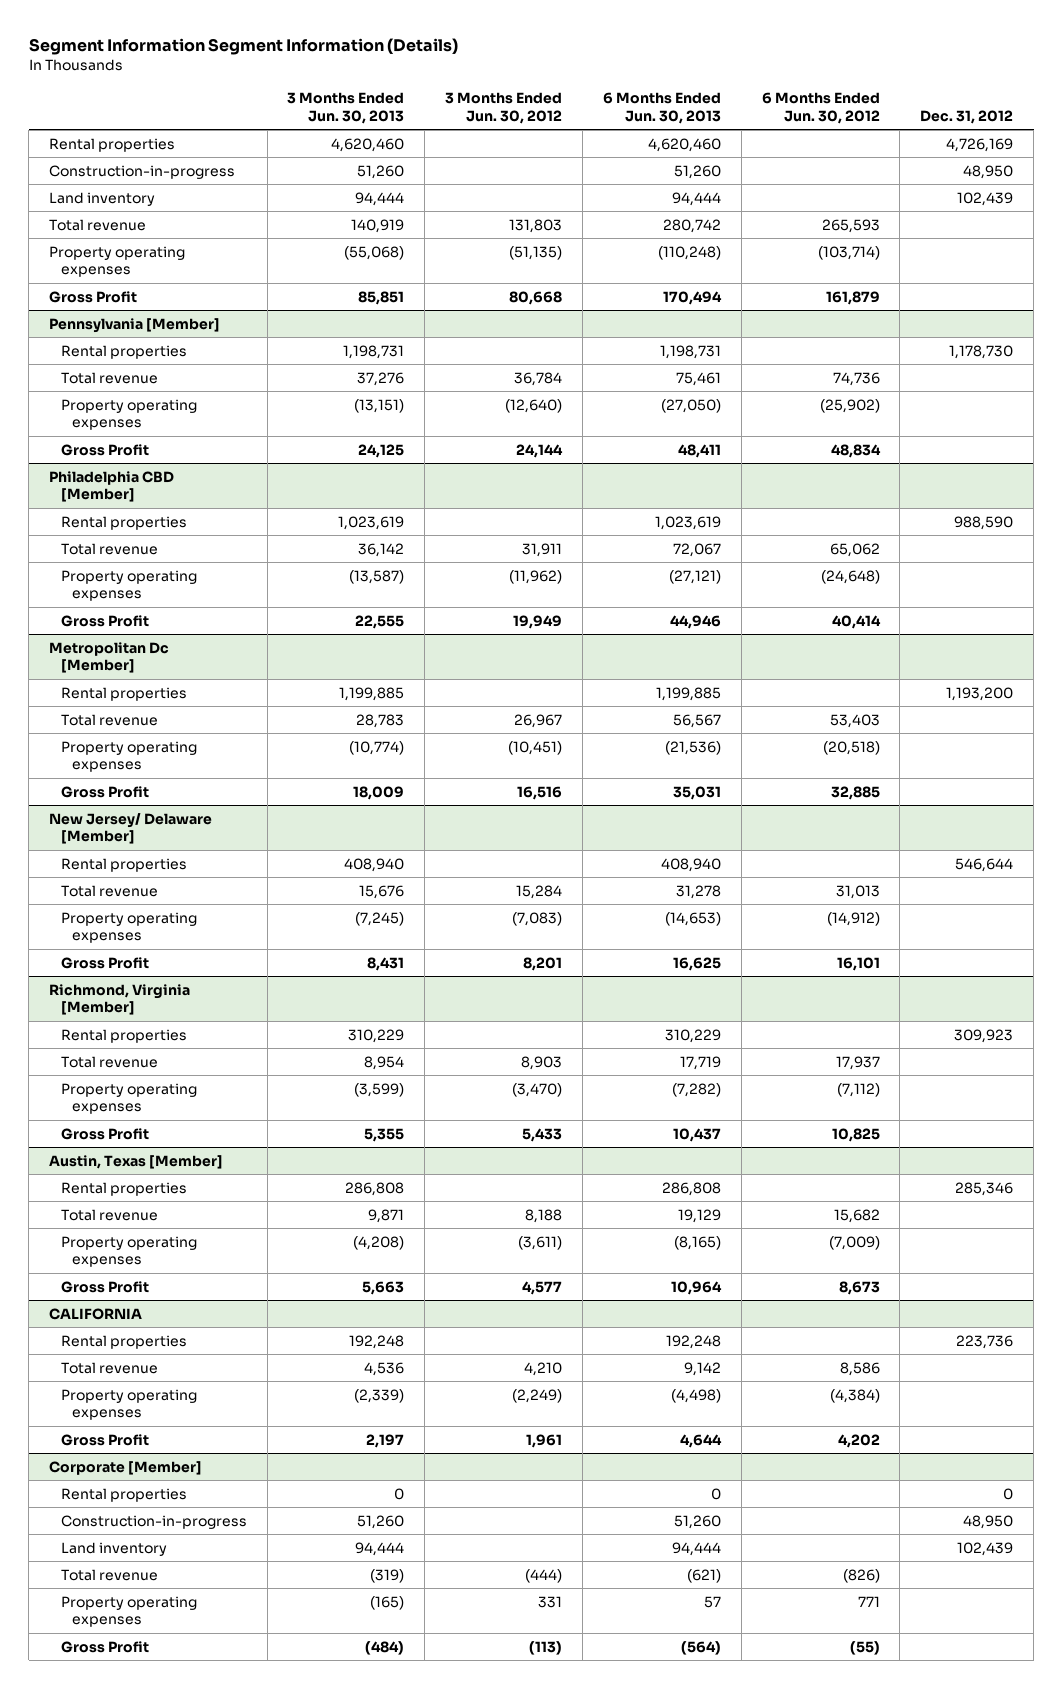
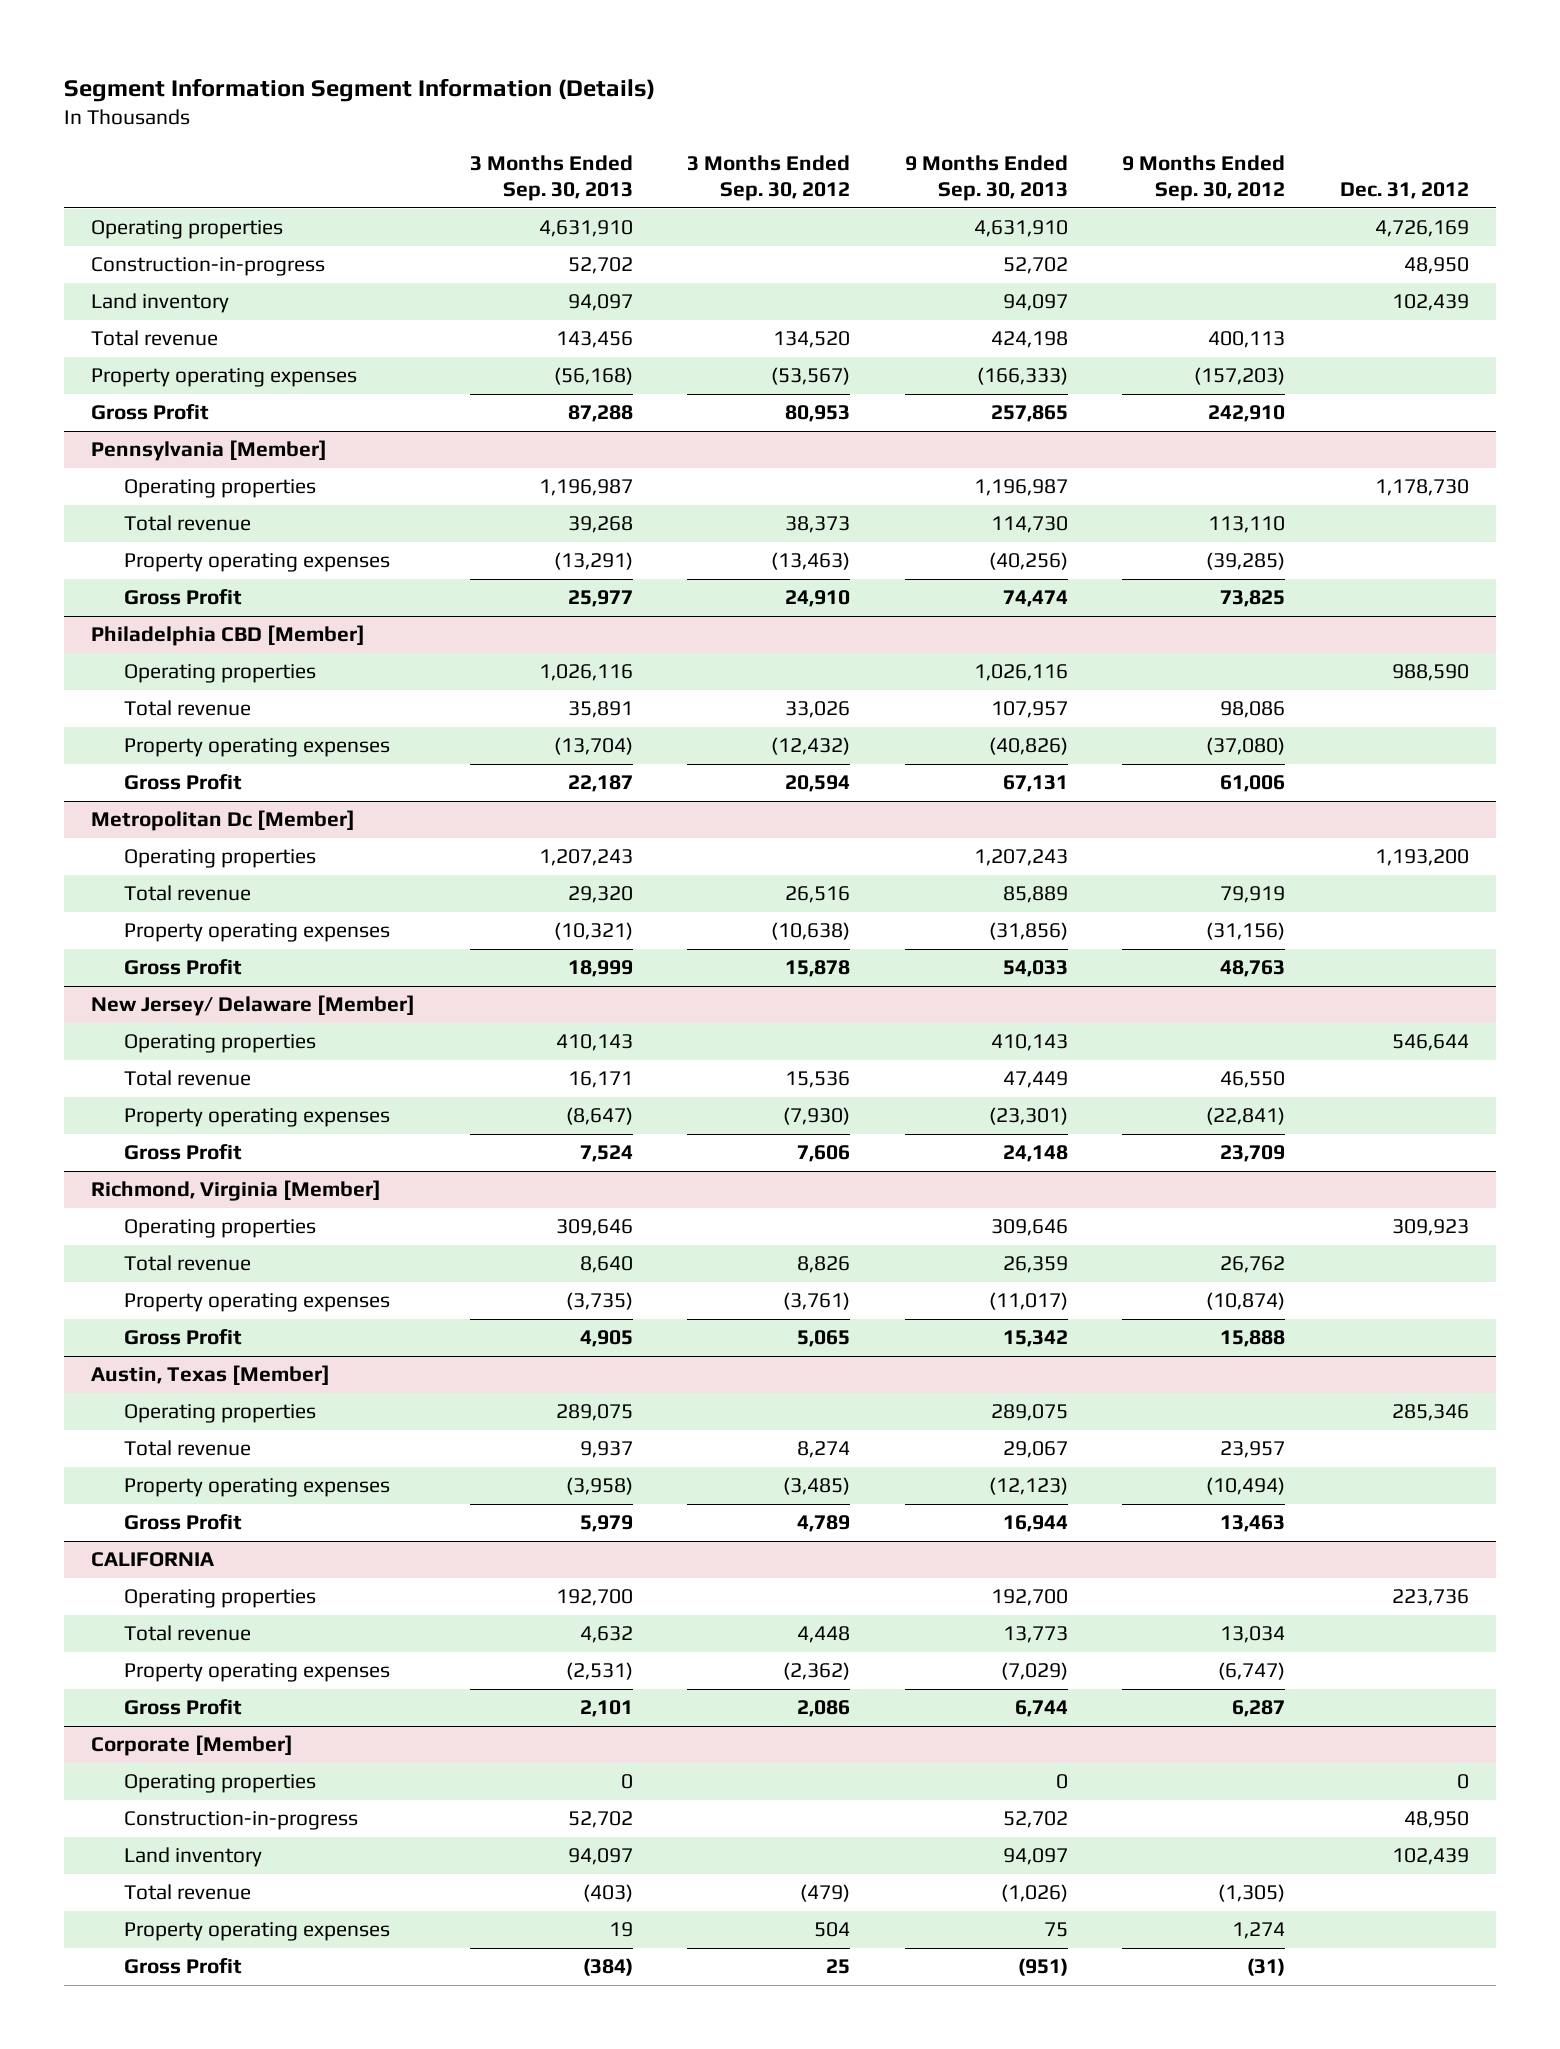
[287,91,405,124] 3 Months Ended Jun. 30, 2013 -> none
[445,91,563,124] 3 Months Ended Jun. 30, 2012 -> none
[602,91,721,124] 6 Months Ended Jun. 30, 2013 -> none
[761,91,880,124] 6 Months Ended Jun. 30, 2012 -> none
none -> [469,155,633,202] 3 Months Ended Sep. 30, 2013
none -> [687,155,851,202] 3 Months Ended Sep. 30, 2012
none -> [904,155,1068,202] 9 Months Ended Sep. 30, 2013
none -> [1122,155,1286,202] 9 Months Ended Sep. 30, 2012
[49,137,176,152] Rental properties -> [91,220,284,240] Operating properties
[60,344,187,359] Rental properties -> [123,479,316,499] Operating properties
[60,515,187,530] Rental properties -> [123,664,316,684] Operating properties
[60,686,187,701] Rental properties -> [123,849,316,869] Operating properties
[60,857,187,872] Rental properties -> [123,1034,316,1054] Operating properties
[60,1028,187,1043] Rental properties -> [123,1219,316,1239] Operating properties
[60,1181,187,1196] Rental properties -> [123,1404,316,1424] Operating properties
[60,1334,187,1349] Rental properties -> [123,1589,316,1609] Operating properties
[60,1487,187,1502] Rental properties -> [123,1774,316,1794] Operating properties

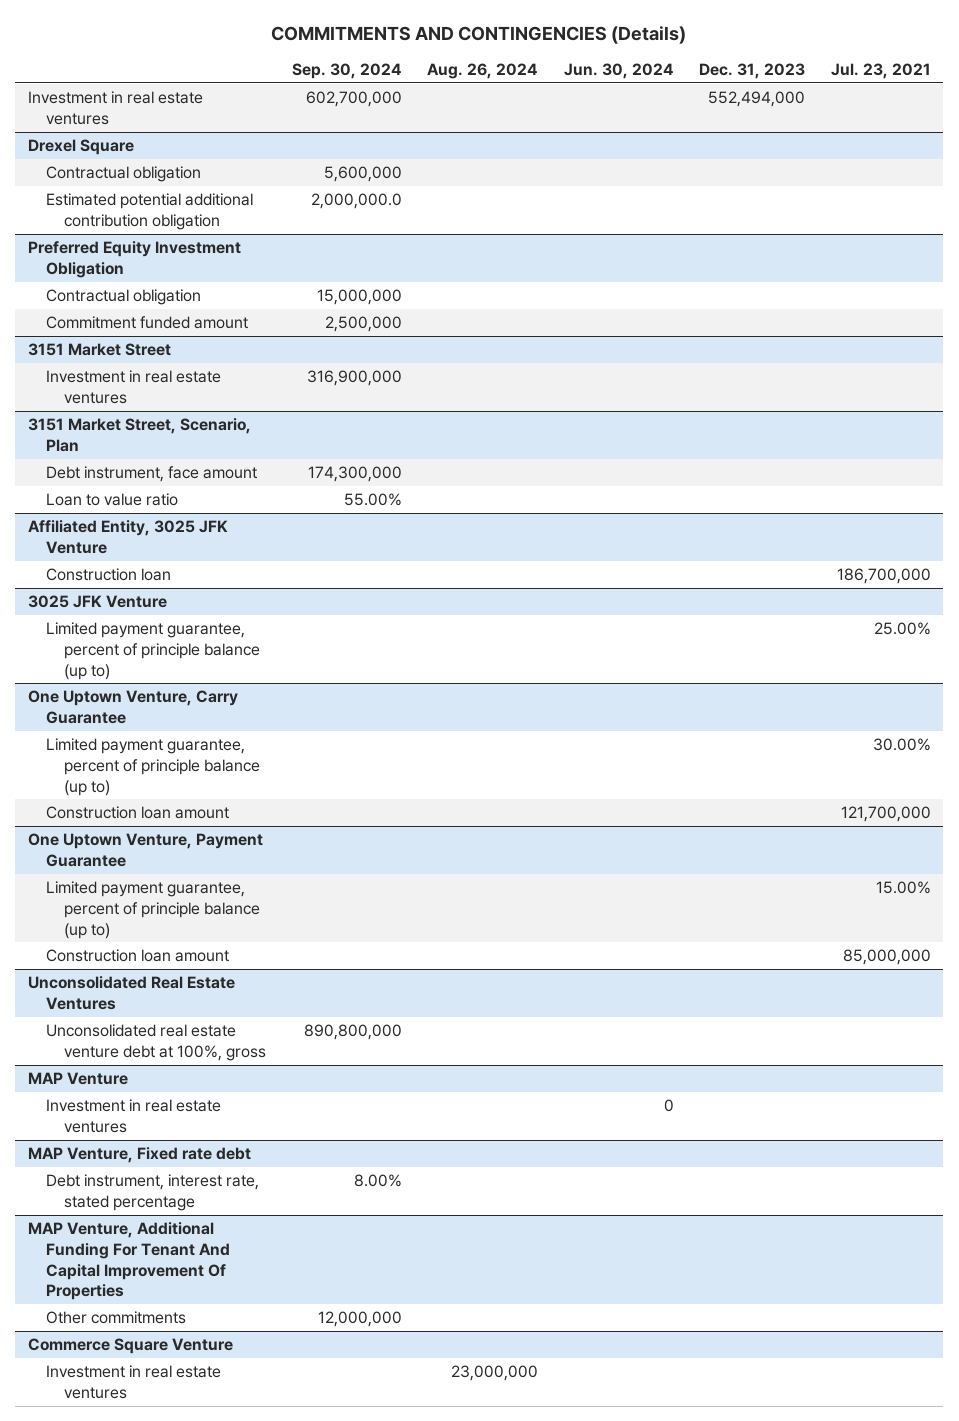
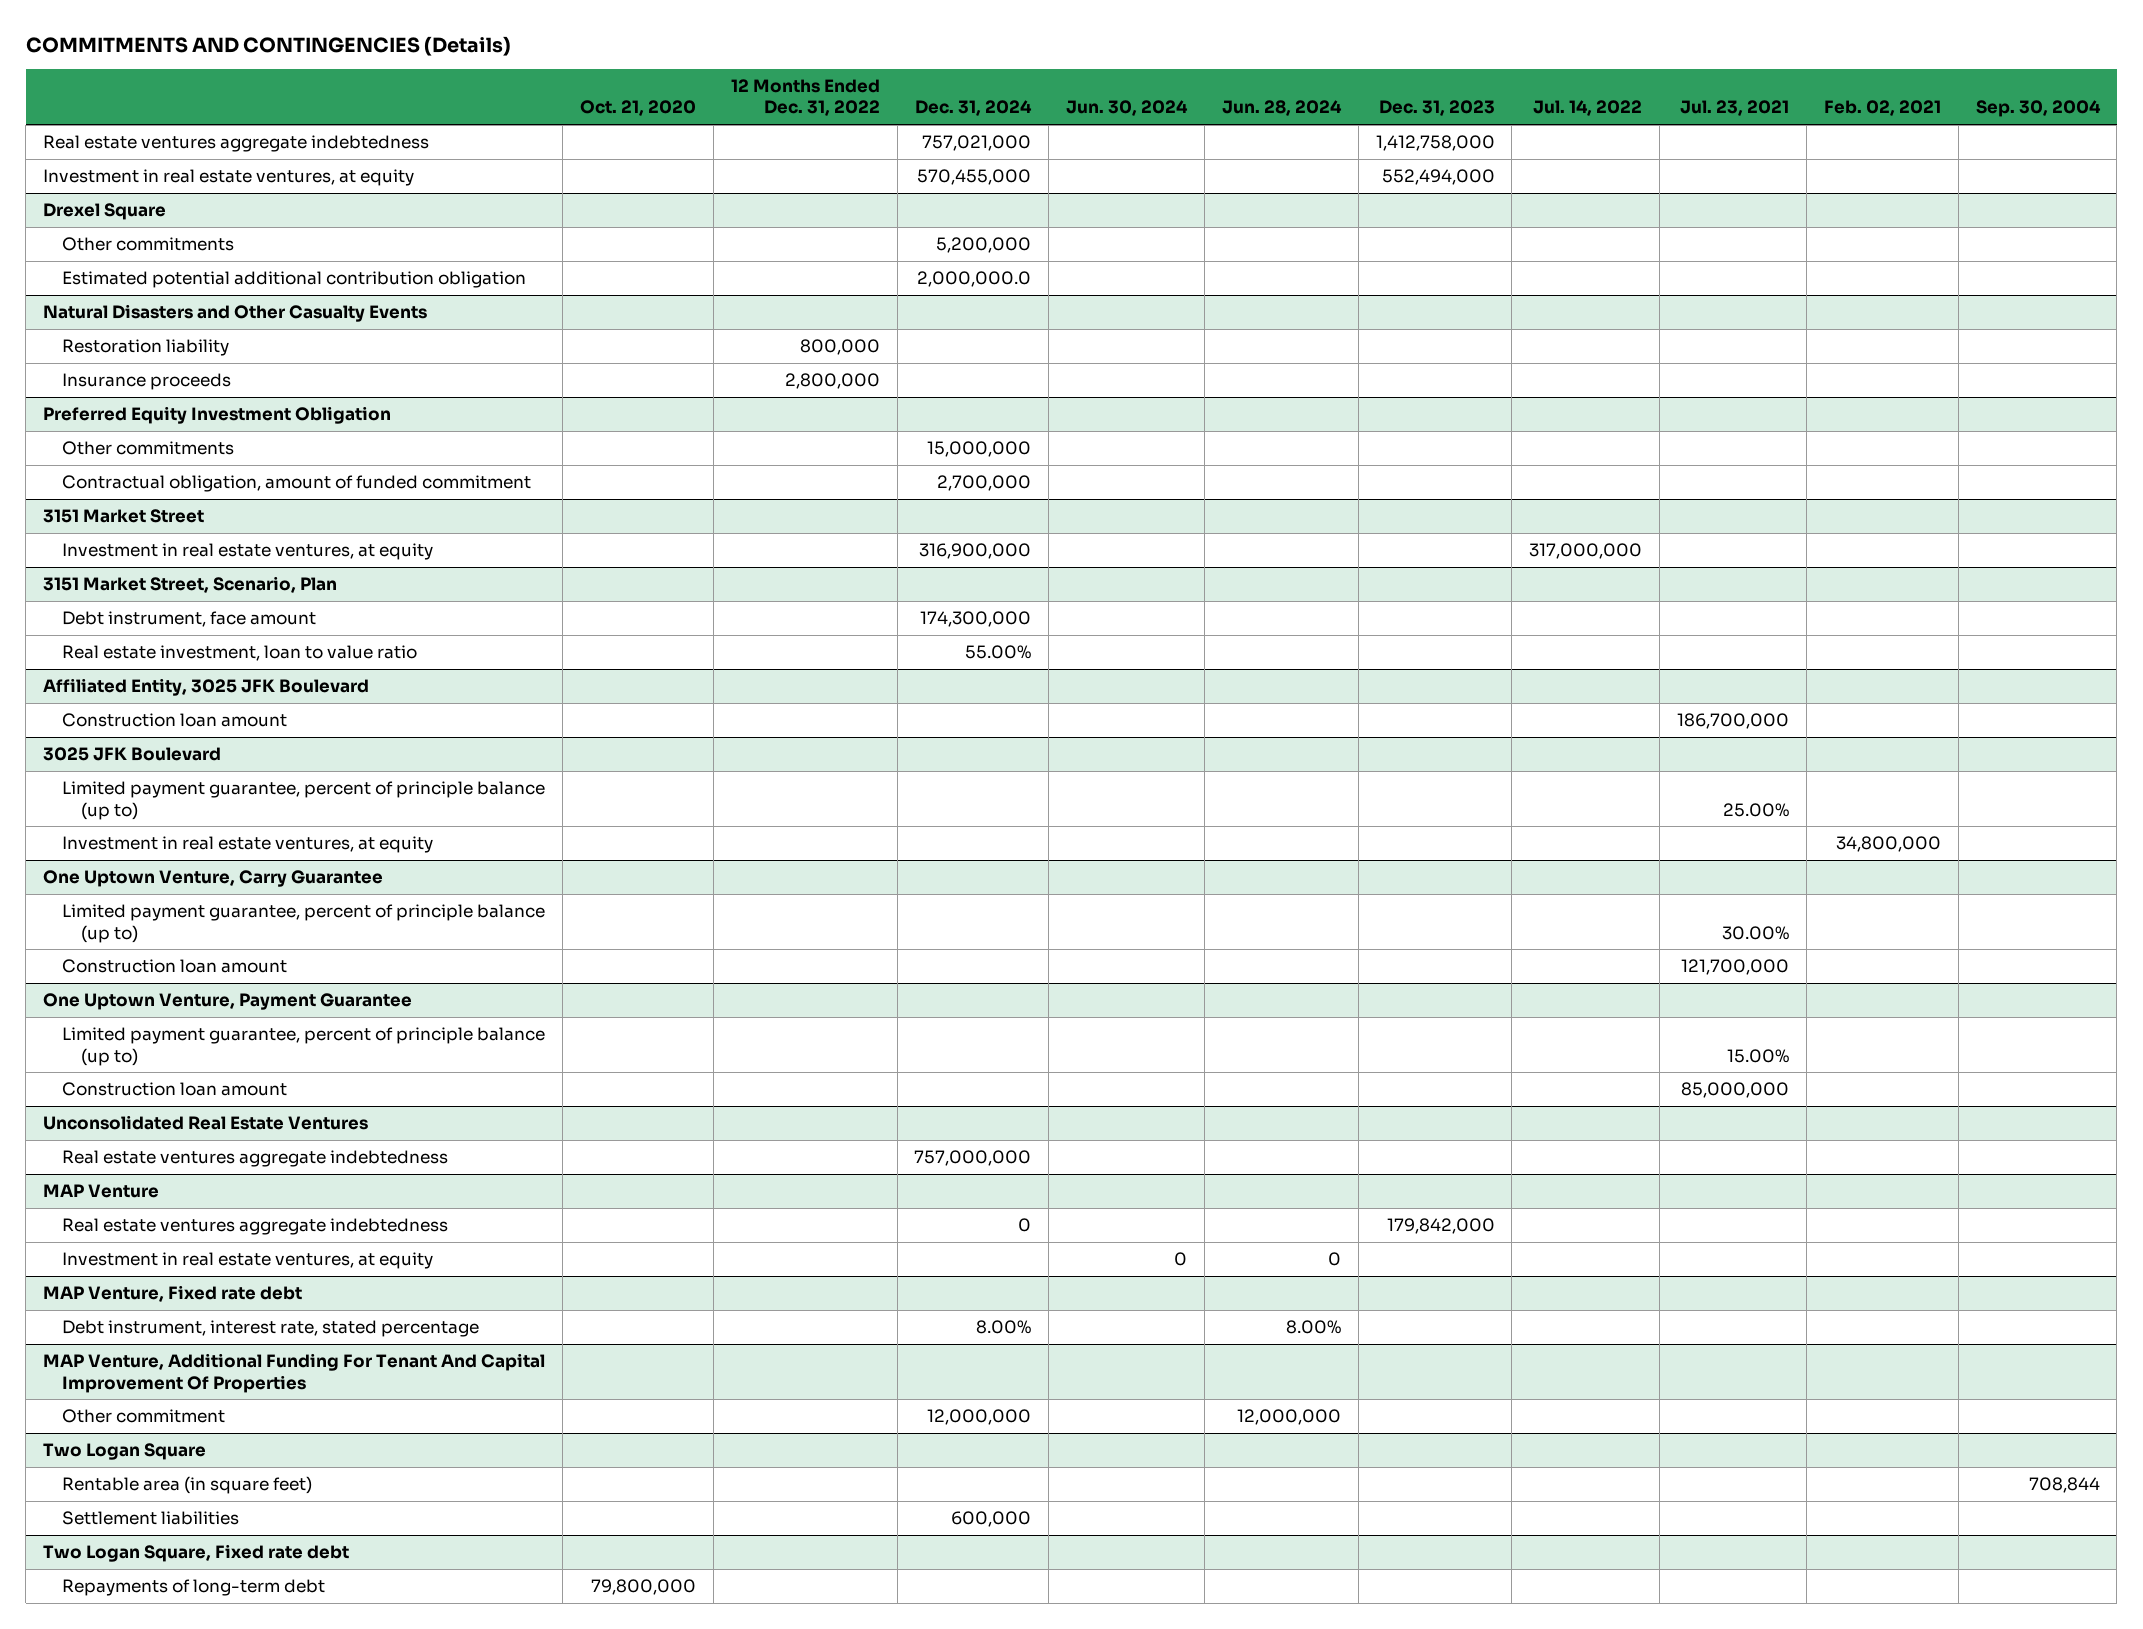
[291,63,402,80] Sep. 30, 2024 -> none
[427,63,539,80] Aug. 26, 2024 -> none
none -> [579,100,696,117] Oct. 21, 2020
none -> [730,79,880,117] 12 Months Ended Dec. 31, 2022
none -> [915,100,1033,117] Dec. 31, 2024
none -> [1221,100,1342,117] Jun. 28, 2024
none -> [1533,100,1643,117] Jul. 14, 2022
none -> [1823,100,1941,117] Feb. 02, 2021
none -> [1975,100,2101,118] Sep. 30, 2004
none -> [43,135,430,153] Real estate ventures aggregate indebtedness
[28,91,204,125] Investment in real estate ventures -> [43,169,415,187] Investment in real estate ventures, at equity
[46,166,202,183] Contractual obligation -> [62,237,235,252] Other commitments
none -> [43,304,428,323] Natural Disasters and Other Casualty Events
none -> [62,339,230,357] Restoration liability
none -> [62,373,232,391] Insurance proceeds
[46,289,202,306] Contractual obligation -> [62,441,235,456] Other commitments
[46,316,249,330] Commitment funded amount -> [62,475,532,493] Contractual obligation, amount of funded commitment
[46,370,222,404] Investment in real estate ventures -> [62,543,434,561] Investment in real estate ventures, at equity
[46,493,179,507] Loan to value ratio -> [62,645,418,662] Real estate investment, loan to value ratio
[28,520,229,554] Affiliated Entity, 3025 JFK Venture -> [43,678,370,697] Affiliated Entity, 3025 JFK Boulevard
[46,568,172,582] Construction loan -> [62,713,288,728] Construction loan amount
[28,595,168,609] 3025 JFK Venture -> [43,747,222,762] 3025 JFK Boulevard
none -> [62,836,434,854] Investment in real estate ventures, at equity
[46,1024,267,1061] Unconsolidated real estate venture debt at 100%, gross -> [62,1150,449,1168] Real estate ventures aggregate indebtedness
none -> [62,1218,449,1236] Real estate ventures aggregate indebtedness
[46,1099,222,1133] Investment in real estate ventures -> [62,1252,434,1270] Investment in real estate ventures, at equity
[28,1338,234,1355] Commerce Square Venture -> none
[46,1365,222,1399] Investment in real estate ventures -> none
[46,1311,187,1325] Other commitments -> [62,1409,226,1424] Other commitment
none -> [43,1443,207,1461] Two Logan Square
none -> [62,1476,313,1495] Rentable area (in square feet)
none -> [62,1511,240,1526] Settlement liabilities
none -> [43,1544,350,1563] Two Logan Square, Fixed rate debt
none -> [62,1579,326,1597] Repayments of long-term debt

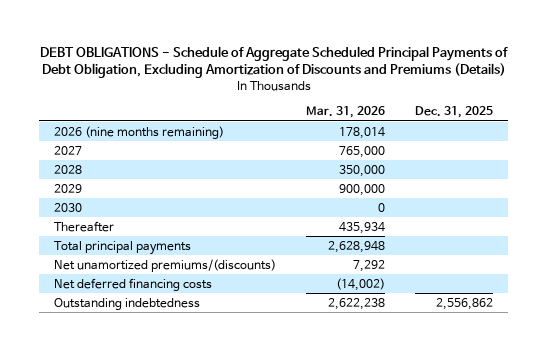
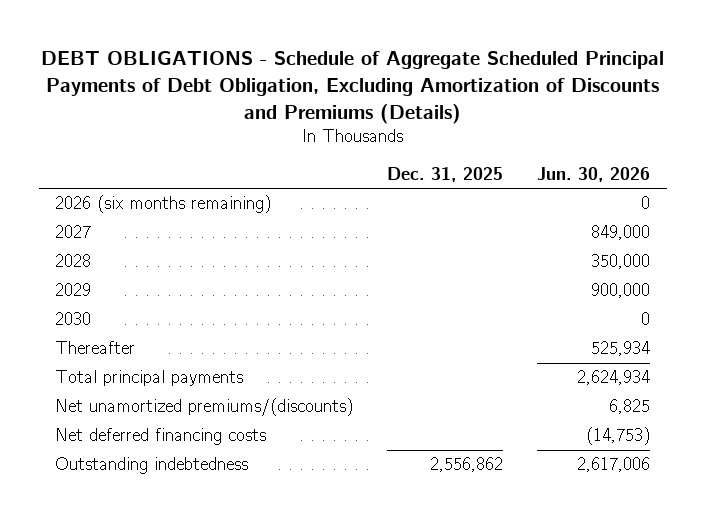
[306,106,386,119] Mar. 31, 2026 -> none
none -> [536,167,650,183] Jun. 30, 2026
[53,125,224,139] 2026 (nine months remaining) -> [55,195,272,214] 2026 (six months remaining)

